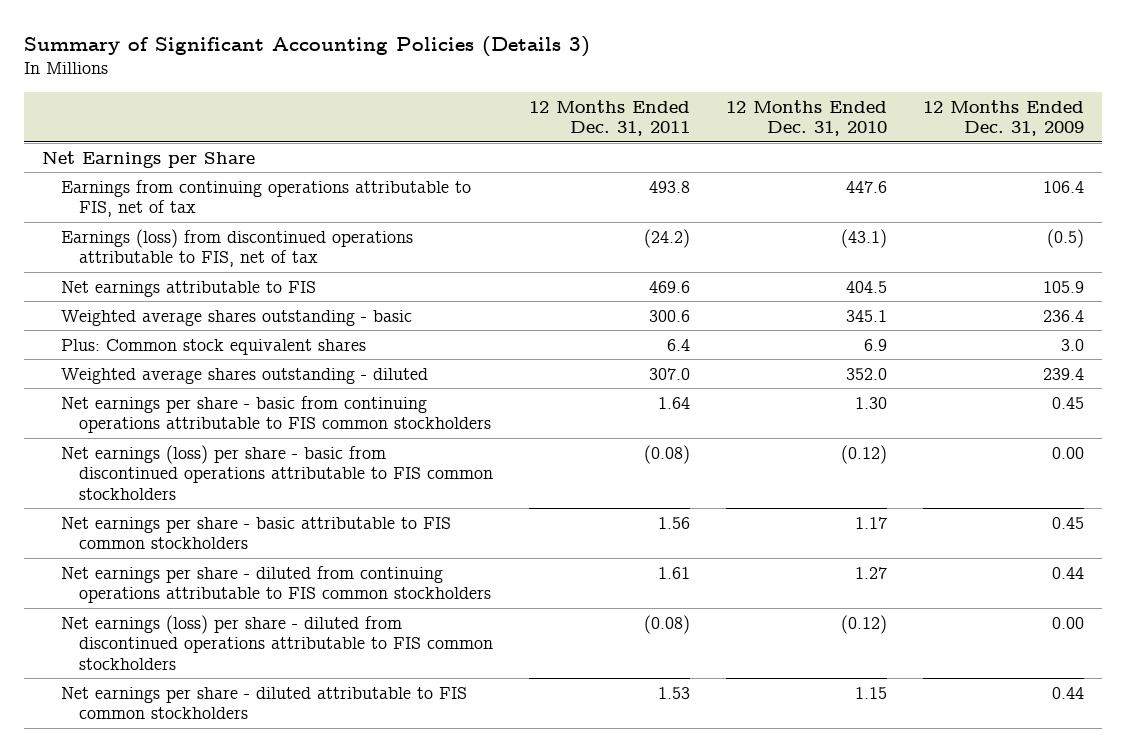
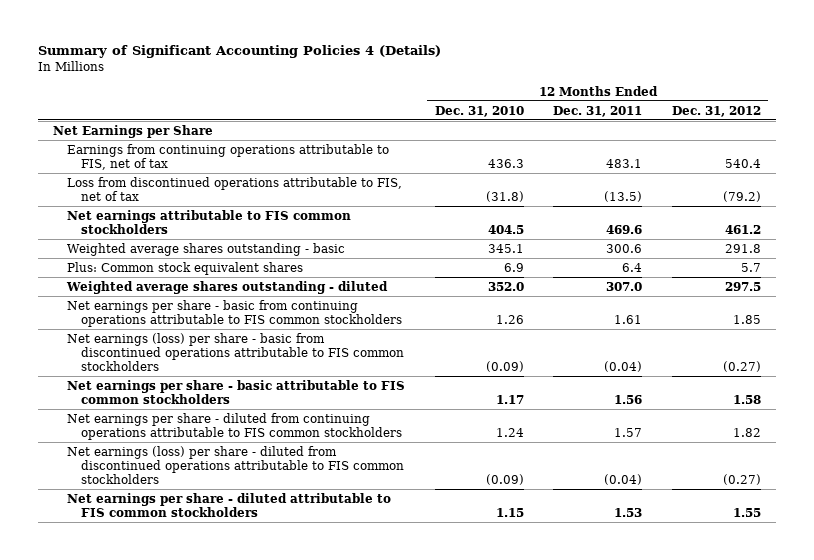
[23,35,590,57] Summary of Significant Accounting Policies (Details 3) -> [37,45,441,59] Summary of Significant Accounting Policies 4 (Details)
[923,99,1085,136] 12 Months Ended Dec. 31, 2009 -> none
none -> [671,105,761,117] Dec. 31, 2012
[649,180,691,193] 493.8 -> [606,158,643,168] 483.1
[846,180,888,193] 447.6 -> [487,158,524,168] 436.3
[60,228,413,268] Earnings (loss) from discontinued operations attributable to FIS, net of tax -> [66,176,402,201] Loss from discontinued operations attributable to FIS, net of tax
[644,228,691,248] (24.2) -> [604,190,643,202] (13.5)
[841,228,888,248] (43.1) -> [485,190,524,202] (31.8)
[60,280,316,297] Net earnings attributable to FIS -> [66,209,351,234] Net earnings attributable to FIS common stockholders
[658,396,691,409] 1.64 -> [614,314,643,324] 1.61
[855,396,888,409] 1.30 -> [495,314,524,324] 1.26
[644,444,691,464] (0.08) -> [604,361,643,373] (0.04)
[841,444,888,464] (0.12) -> [485,361,524,373] (0.09)
[658,566,691,579] 1.61 -> [614,427,643,437] 1.57
[855,566,888,579] 1.27 -> [495,427,524,437] 1.24
[644,614,691,634] (0.08) -> [604,474,643,486] (0.04)
[841,614,888,634] (0.12) -> [485,474,524,486] (0.09)

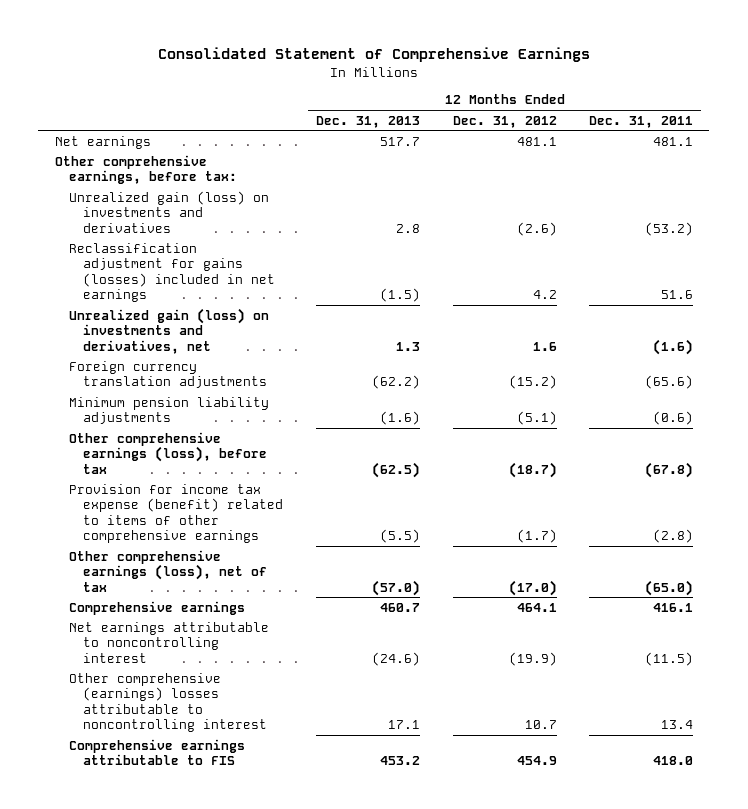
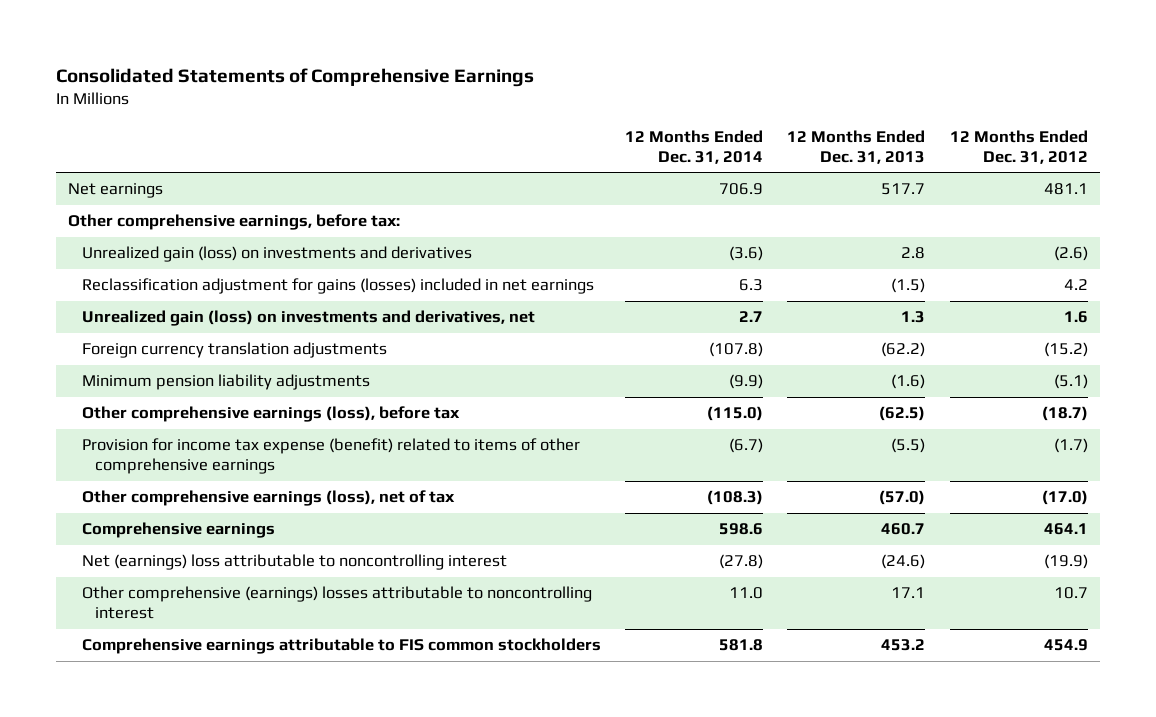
[157,46,590,62] Consolidated Statement of Comprehensive Earnings -> [56,67,535,87] Consolidated Statements of Comprehensive Earnings
[589,115,694,128] Dec. 31, 2011 -> none
none -> [625,130,764,164] 12 Months Ended Dec. 31, 2014
[68,621,269,663] Net earnings attributable to noncontrolling interest -> [81,554,507,571] Net (earnings) loss attributable to noncontrolling interest
[68,738,245,766] Comprehensive earnings attributable to FIS -> [81,638,601,655] Comprehensive earnings attributable to FIS common stockholders

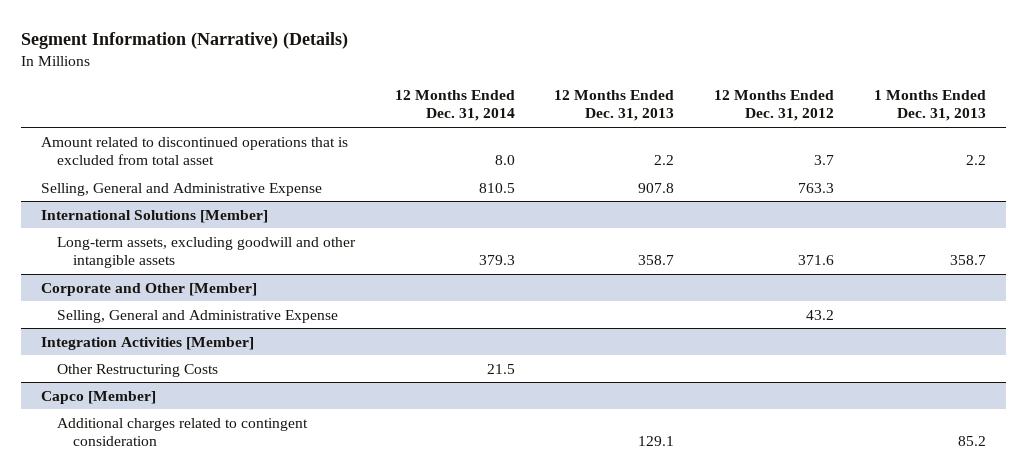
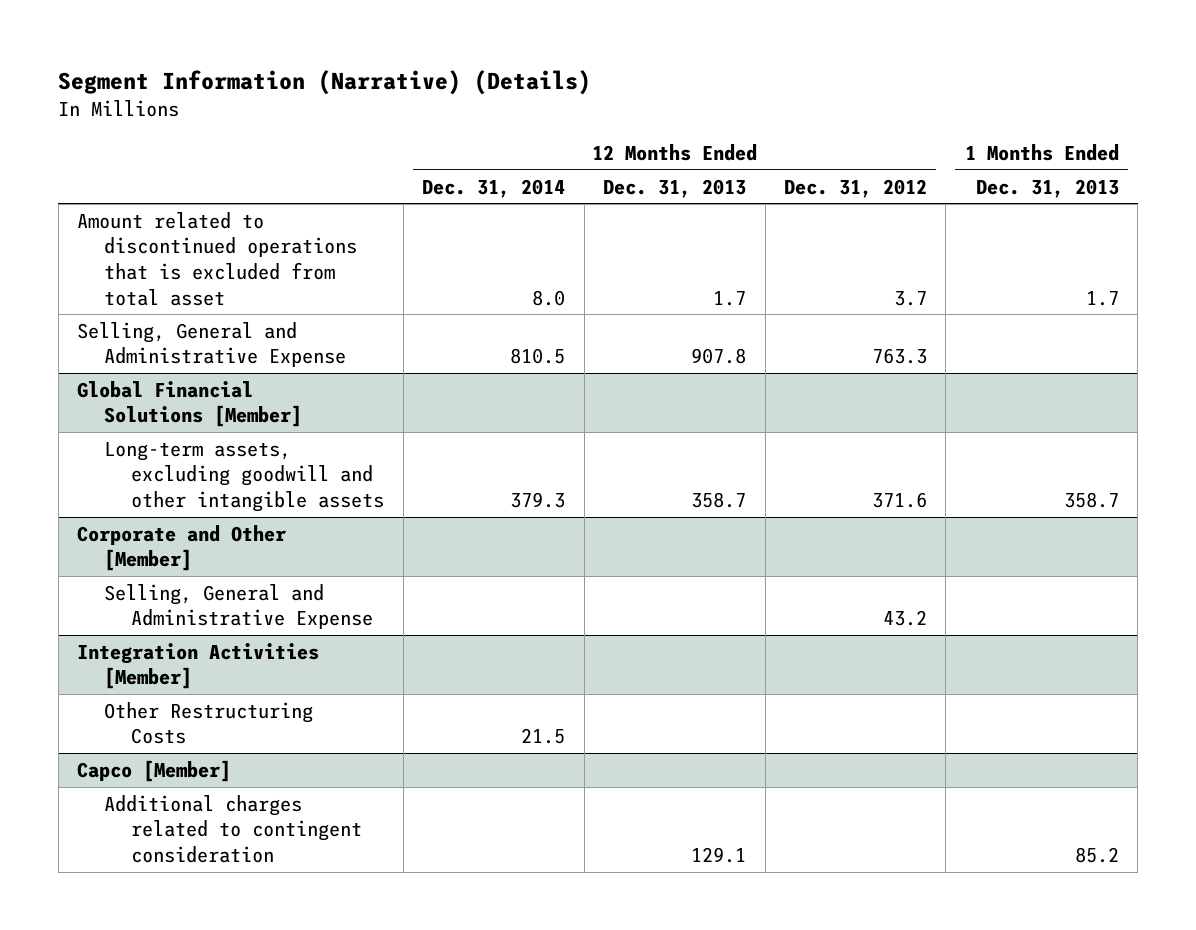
[654,155,675,166] 2.2 -> [713,290,747,306] 1.7
[966,155,987,166] 2.2 -> [1085,290,1119,306] 1.7
[40,209,268,223] International Solutions [Member] -> none
none -> [77,380,303,428] Global Financial Solutions [Member]

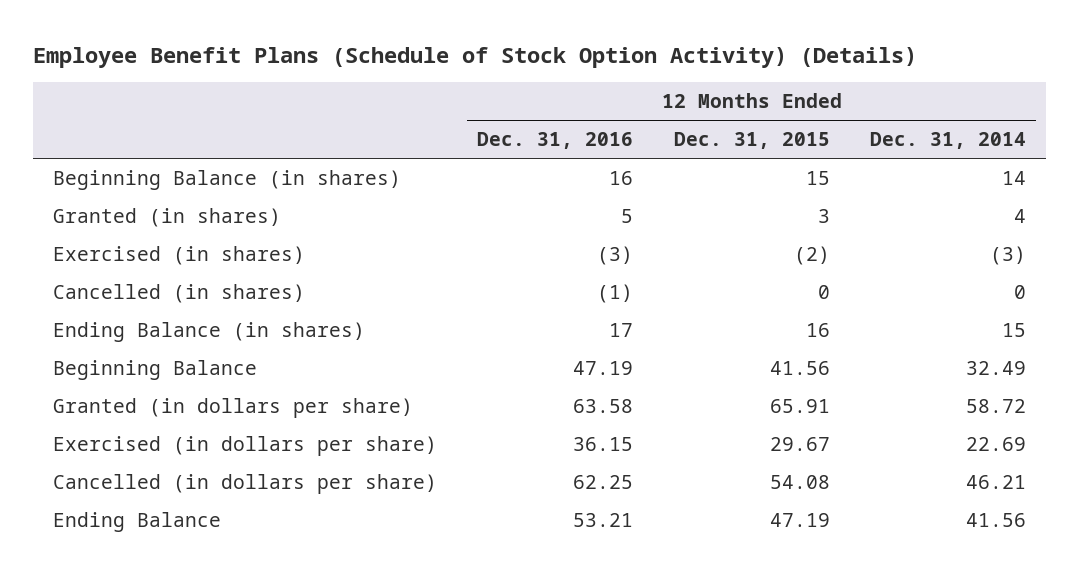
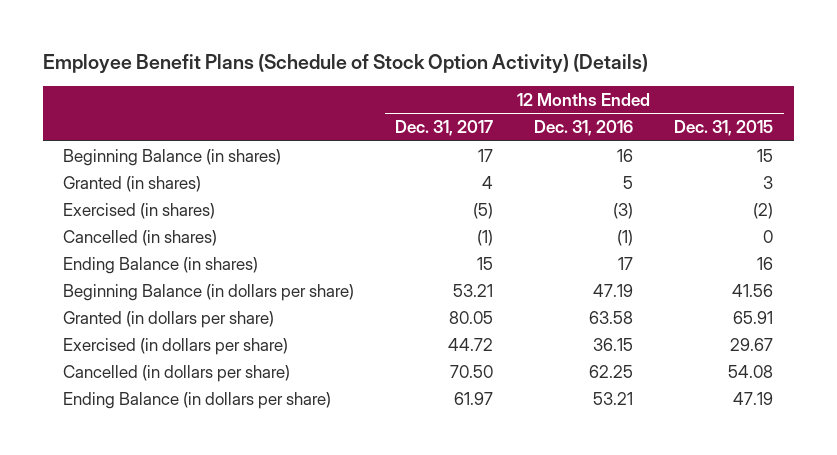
[869,131,1026,149] Dec. 31, 2014 -> none
none -> [395,120,494,137] Dec. 31, 2017
[52,359,257,380] Beginning Balance -> [63,283,355,301] Beginning Balance (in dollars per share)
[52,511,221,532] Ending Balance -> [63,391,332,409] Ending Balance (in dollars per share)

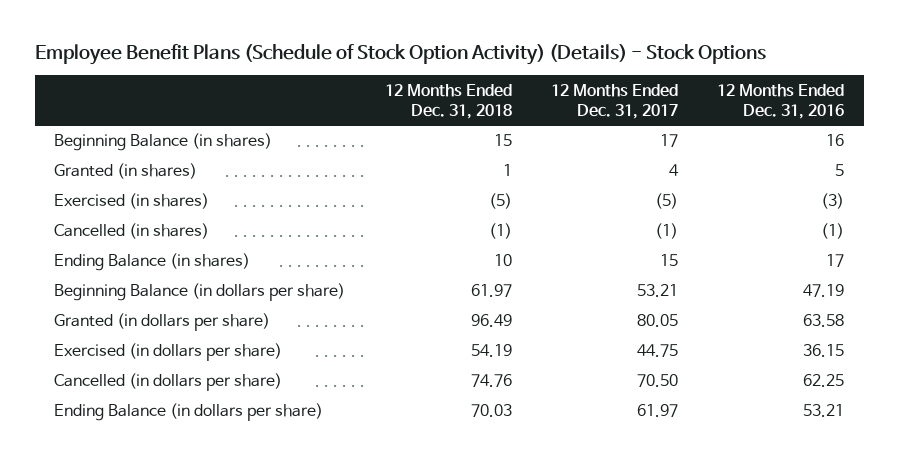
[42,54,648,74] Employee Benefit Plans (Schedule of Stock Option Activity) (Details) -> [34,44,766,66] Employee Benefit Plans (Schedule of Stock Option Activity) (Details) - Stock Options
[674,120,774,137] Dec. 31, 2015 -> none
none -> [384,83,512,119] 12 Months Ended Dec. 31, 2018
[448,337,494,351] 44.72 -> [636,344,678,358] 44.75

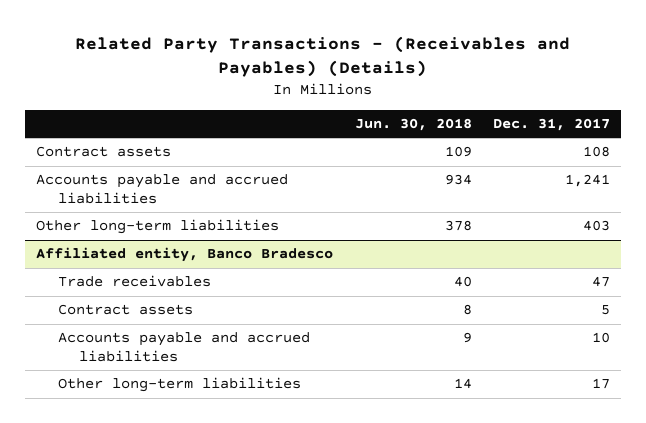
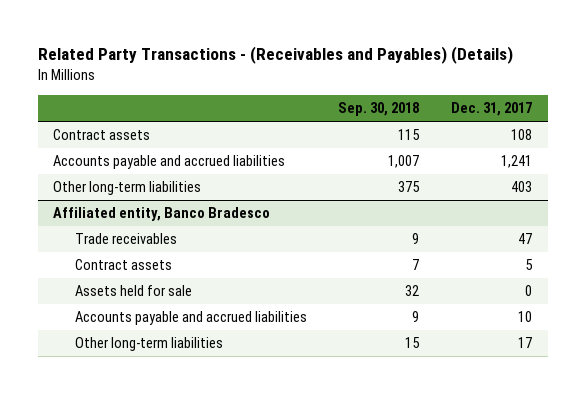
[354,118,472,132] Jun. 30, 2018 -> none
none -> [338,102,420,117] Sep. 30, 2018
none -> [74,285,192,297] Assets held for sale

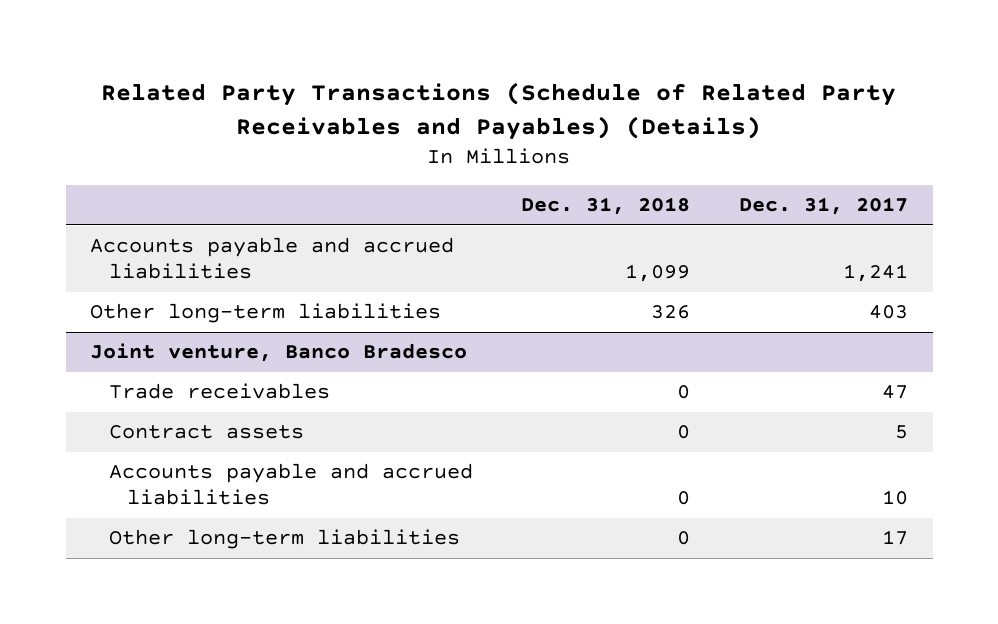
[37,46,513,65] Related Party Transactions - (Receivables and Payables) (Details) -> [101,81,897,140] Related Party Transactions (Schedule of Related Party Receivables and Payables) (Details)
[338,102,420,117] Sep. 30, 2018 -> none
none -> [521,197,691,216] Dec. 31, 2018
[53,129,151,141] Contract assets -> none
[53,207,271,222] Affiliated entity, Banco Bradesco -> none
none -> [90,343,468,363] Joint venture, Banco Bradesco
[74,285,192,297] Assets held for sale -> none

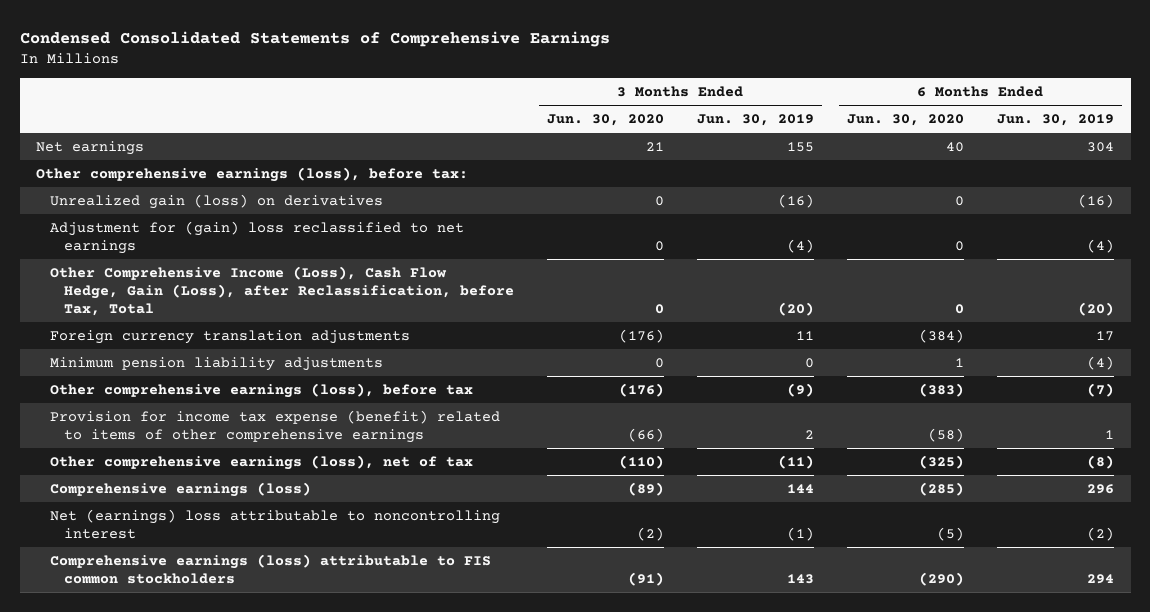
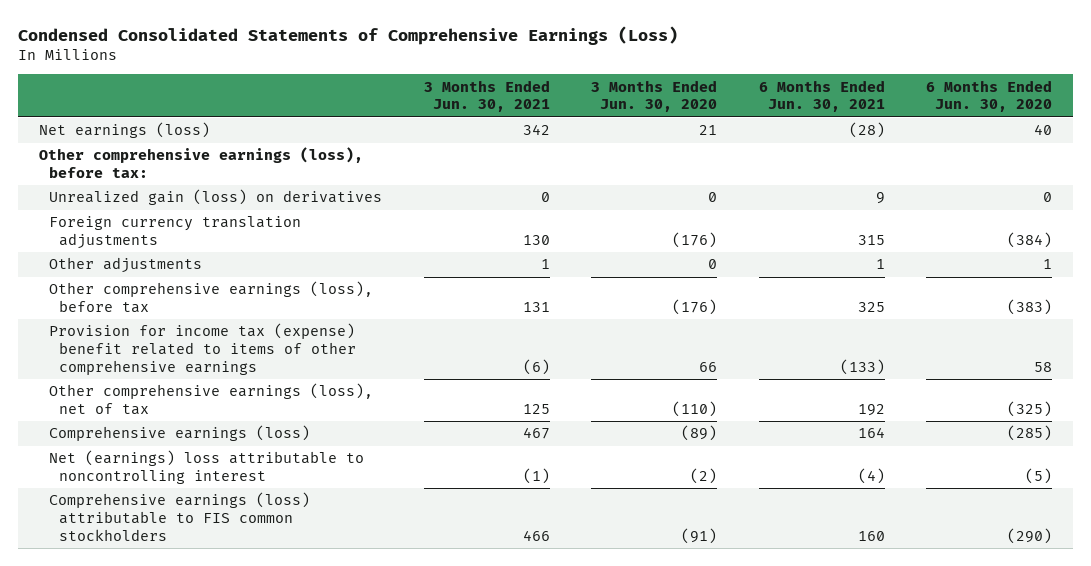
[19,31,610,48] Condensed Consolidated Statements of Comprehensive Earnings -> [18,25,679,45] Condensed Consolidated Statements of Comprehensive Earnings (Loss)
[696,113,814,126] Jun. 30, 2019 -> none
[997,113,1115,126] Jun. 30, 2019 -> none
none -> [423,79,550,113] 3 Months Ended Jun. 30, 2021
none -> [758,79,885,113] 6 Months Ended Jun. 30, 2021
[36,140,145,155] Net earnings -> [39,122,211,139] Net earnings (loss)
[50,220,465,254] Adjustment for (gain) loss reclassified to net earnings -> none
[50,265,514,317] Other Comprehensive Income (Loss), Cash Flow Hedge, Gain (Loss), after Reclassification, before Tax, Total -> none
[50,356,384,371] Minimum pension liability adjustments -> [49,257,203,274] Other adjustments
[50,409,501,443] Provision for income tax expense (benefit) related to items of other comprehensive earnings -> [49,323,357,375] Provision for income tax (expense) benefit related to items of other comprehensive earnings
[627,427,664,442] (66) -> [699,361,718,372] 66
[927,427,964,442] (58) -> [1034,361,1053,372] 58

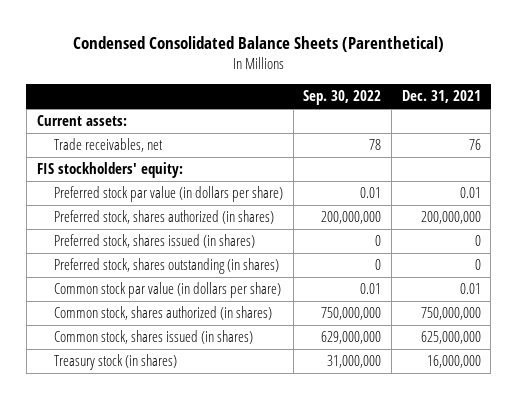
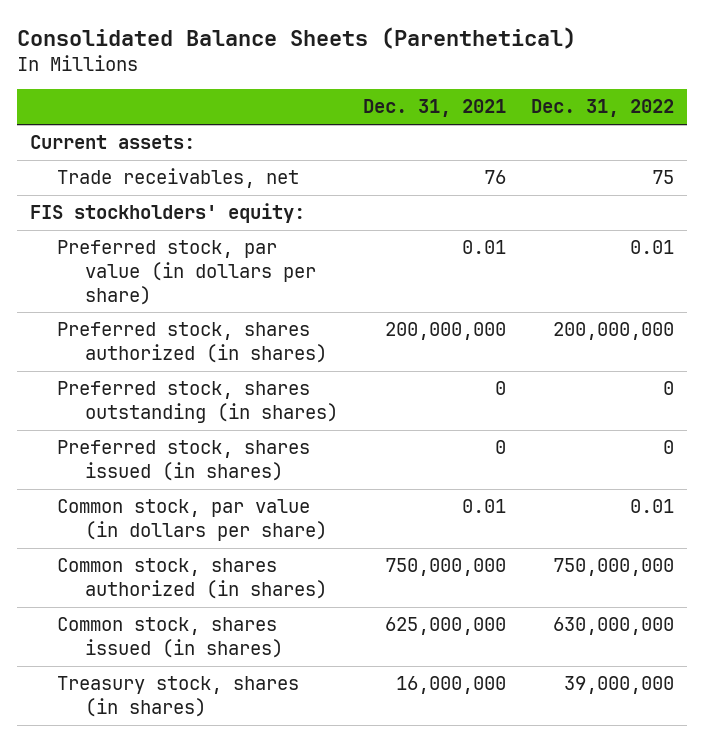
[72,36,444,53] Condensed Consolidated Balance Sheets (Parenthetical) -> [16,26,576,49] Consolidated Balance Sheets (Parenthetical)
[303,90,382,106] Sep. 30, 2022 -> none
none -> [531,99,675,118] Dec. 31, 2022
[53,186,283,203] Preferred stock par value (in dollars per share) -> [57,240,317,305] Preferred stock, par value (in dollars per share)
[53,234,255,249] Preferred stock, shares issued (in shares) -> [57,440,311,481] Preferred stock, shares issued (in shares)
[53,282,281,299] Common stock par value (in dollars per share) -> [57,499,328,541] Common stock, par value (in dollars per share)
[53,354,177,371] Treasury stock (in shares) -> [57,676,300,717] Treasury stock, shares (in shares)

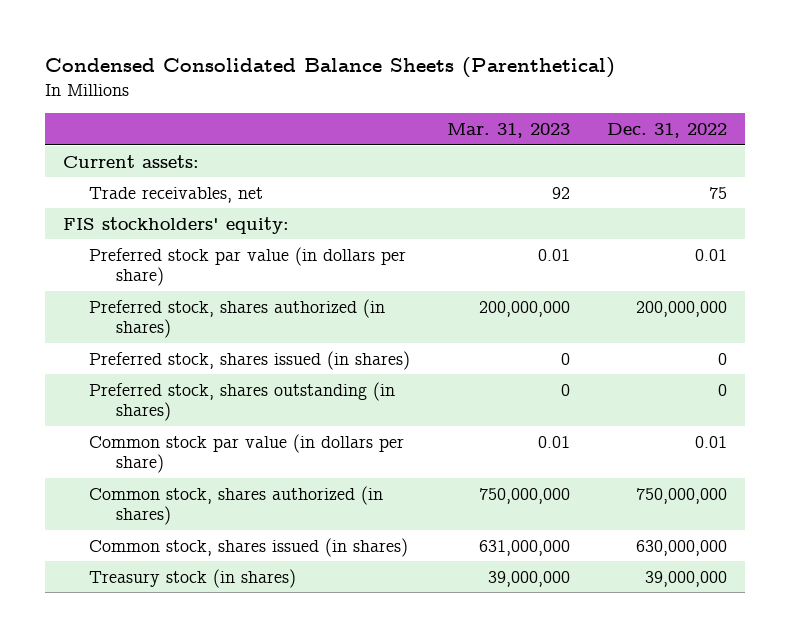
[16,26,576,49] Consolidated Balance Sheets (Parenthetical) -> [44,56,615,78] Condensed Consolidated Balance Sheets (Parenthetical)
[363,99,507,118] Dec. 31, 2021 -> none
none -> [447,122,571,138] Mar. 31, 2023
[57,240,317,305] Preferred stock, par value (in dollars per share) -> [89,246,407,287] Preferred stock par value (in dollars per share)
[57,381,339,423] Preferred stock, shares outstanding (in shares) -> [89,381,396,422] Preferred stock, shares outstanding (in shares)
[57,499,328,541] Common stock, par value (in dollars per share) -> [89,433,405,474] Common stock par value (in dollars per share)
[57,676,300,717] Treasury stock, shares (in shares) -> [89,568,297,588] Treasury stock (in shares)

